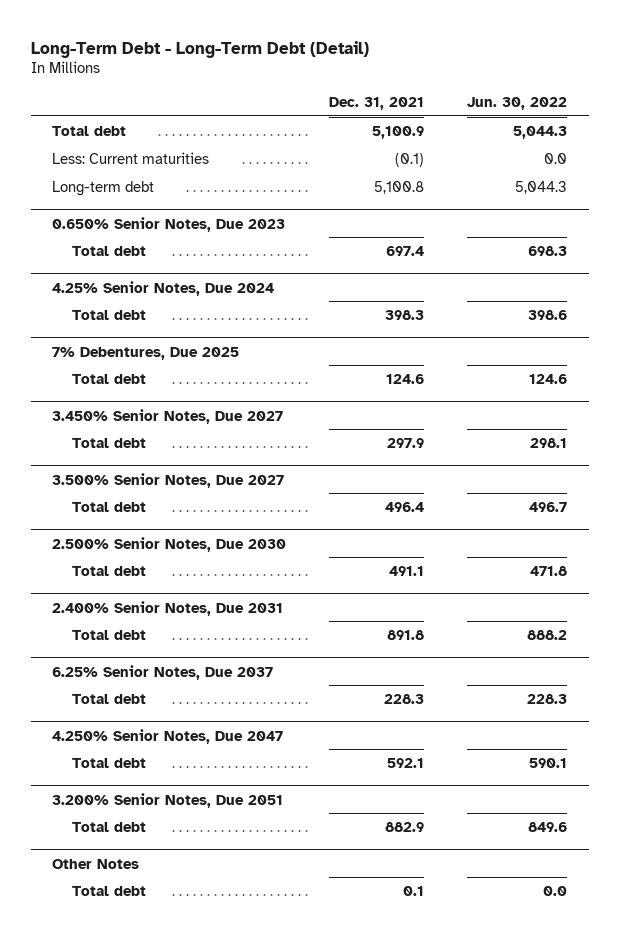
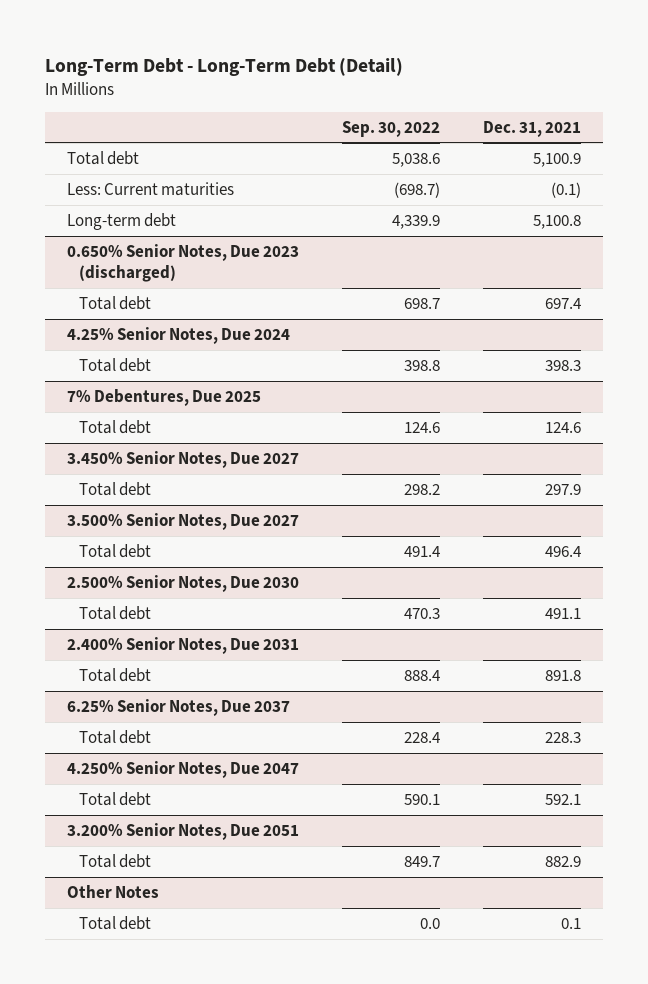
[467,96,568,110] Jun. 30, 2022 -> none
none -> [341,120,440,137] Sep. 30, 2022
[52,216,286,232] 0.650% Senior Notes, Due 2023 -> [66,243,299,283] 0.650% Senior Notes, Due 2023 (discharged)

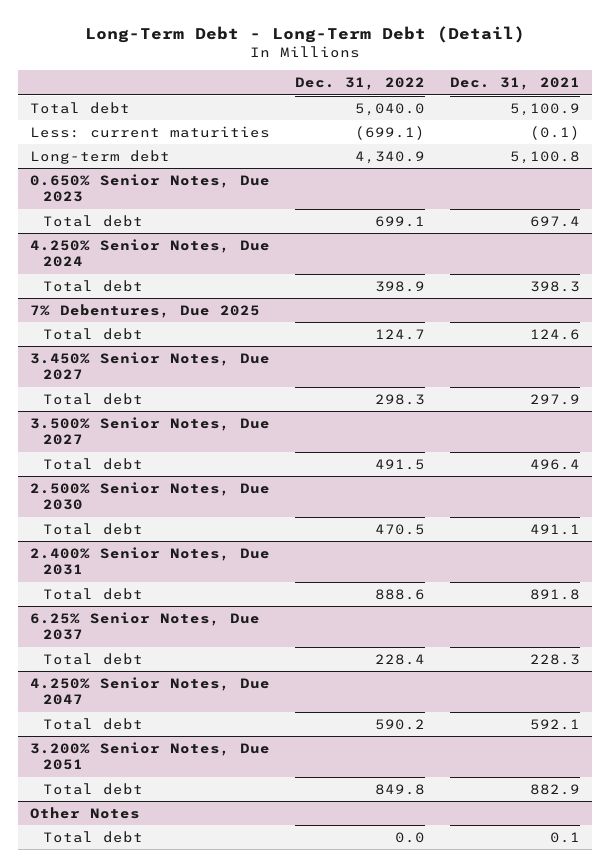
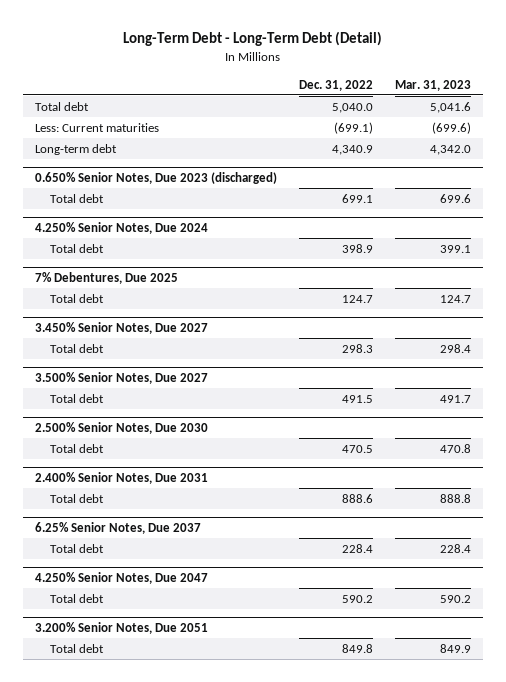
[449,77,580,91] Dec. 31, 2021 -> none
none -> [395,79,472,91] Mar. 31, 2023
[30,125,271,138] Less: current maturities -> [34,122,159,132] Less: Current maturities
[30,173,271,203] 0.650% Senior Notes, Due 2023 -> [34,171,277,184] 0.650% Senior Notes, Due 2023 (discharged)
[30,806,141,819] Other Notes -> none
[43,830,144,843] Total debt -> none

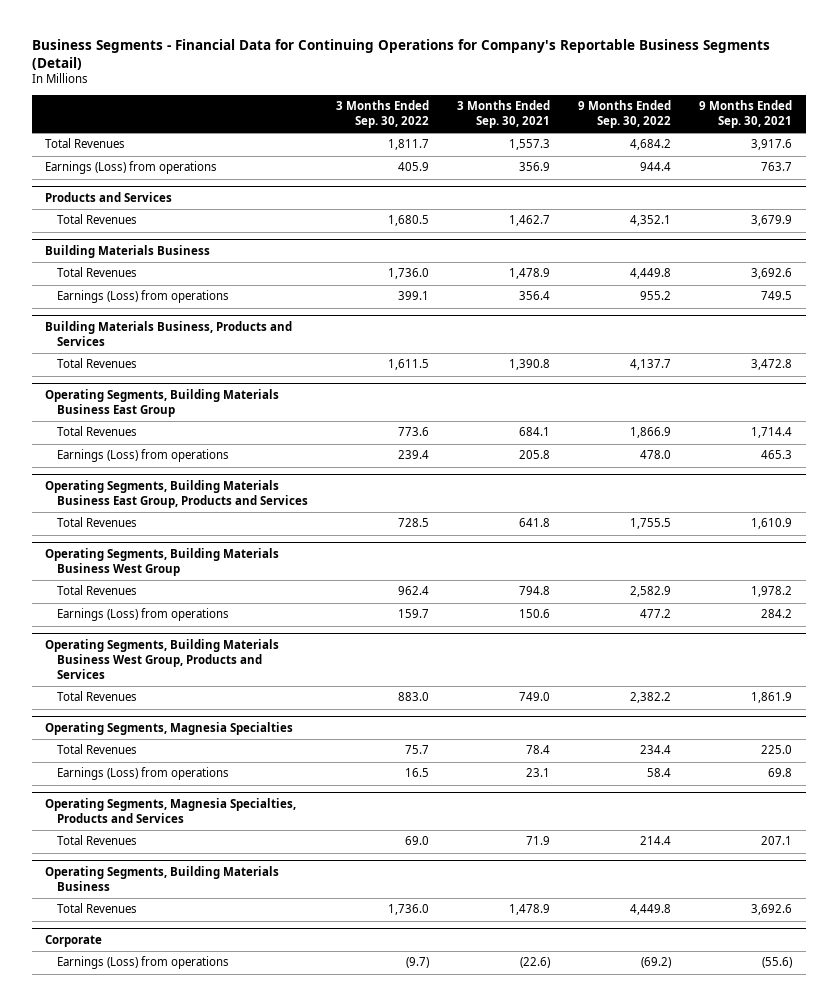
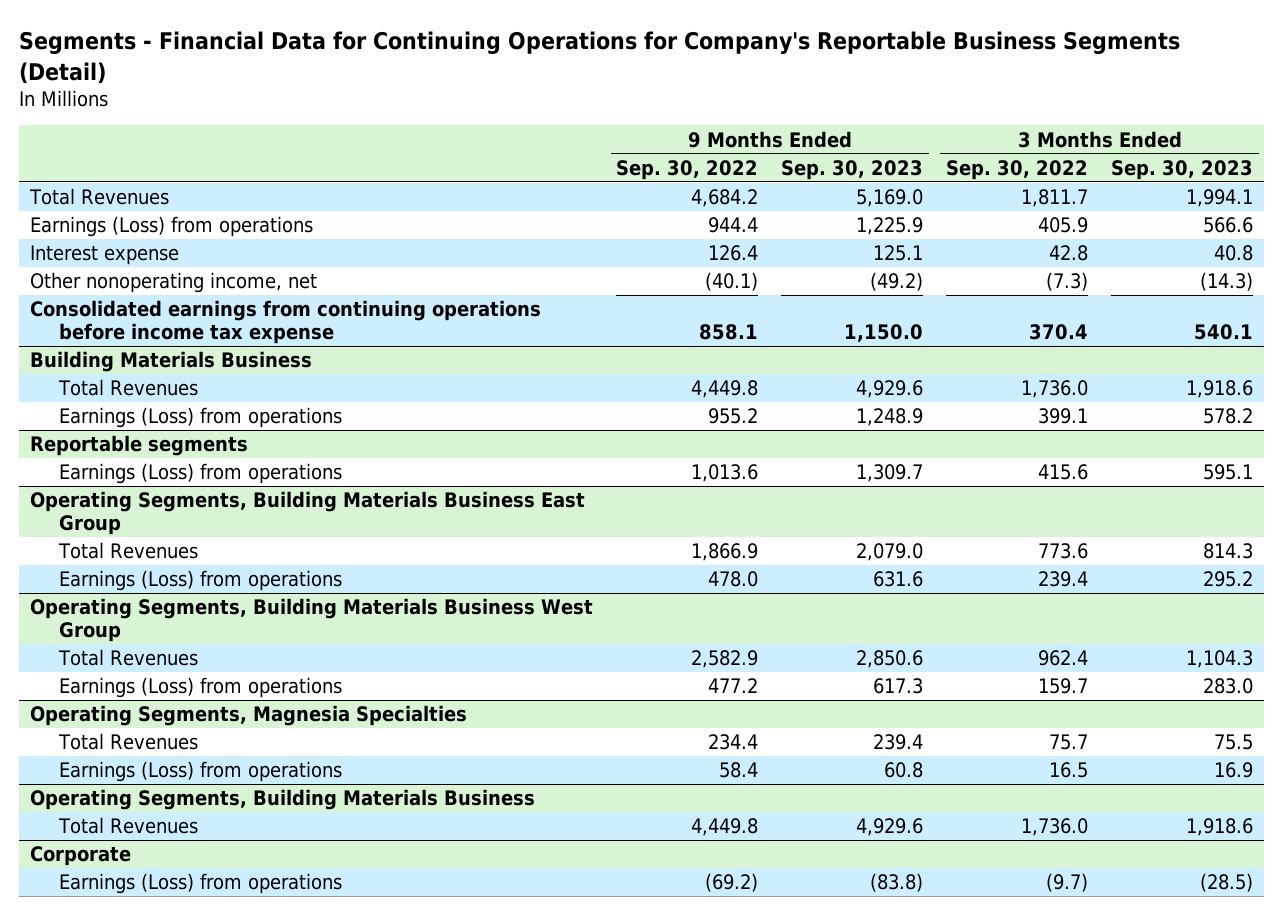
[31,38,770,70] Business Segments - Financial Data for Continuing Operations for Company's Reportable Business Segments (Detail) -> [18,31,1180,84] Segments - Financial Data for Continuing Operations for Company's Reportable Business Segments (Detail)
[457,100,551,129] 3 Months Ended Sep. 30, 2021 -> none
[698,100,792,129] 9 Months Ended Sep. 30, 2021 -> none
none -> [781,159,924,180] Sep. 30, 2023
none -> [1110,159,1253,180] Sep. 30, 2023
[45,191,173,202] Products and Services -> none
[57,214,138,225] Total Revenues -> none
none -> [30,245,180,266] Interest expense
none -> [30,272,318,294] Other nonoperating income, net
none -> [30,300,542,345] Consolidated earnings from continuing operations before income tax expense
[45,320,293,346] Building Materials Business, Products and Services -> none
[57,358,138,369] Total Revenues -> none
none -> [30,435,249,457] Reportable segments
none -> [59,463,343,485] Earnings (Loss) from operations
[45,479,309,508] Operating Segments, Building Materials Business East Group, Products and Services -> none
[57,517,138,528] Total Revenues -> none
[45,638,280,679] Operating Segments, Building Materials Business West Group, Products and Services -> none
[57,691,138,702] Total Revenues -> none
[45,797,297,823] Operating Segments, Magnesia Specialties, Products and Services -> none
[57,835,138,846] Total Revenues -> none

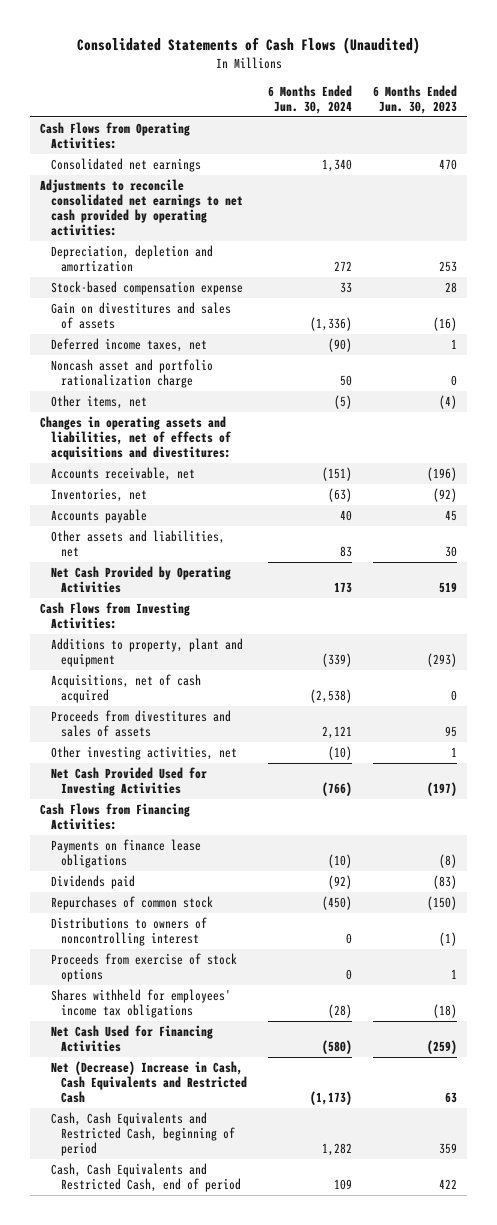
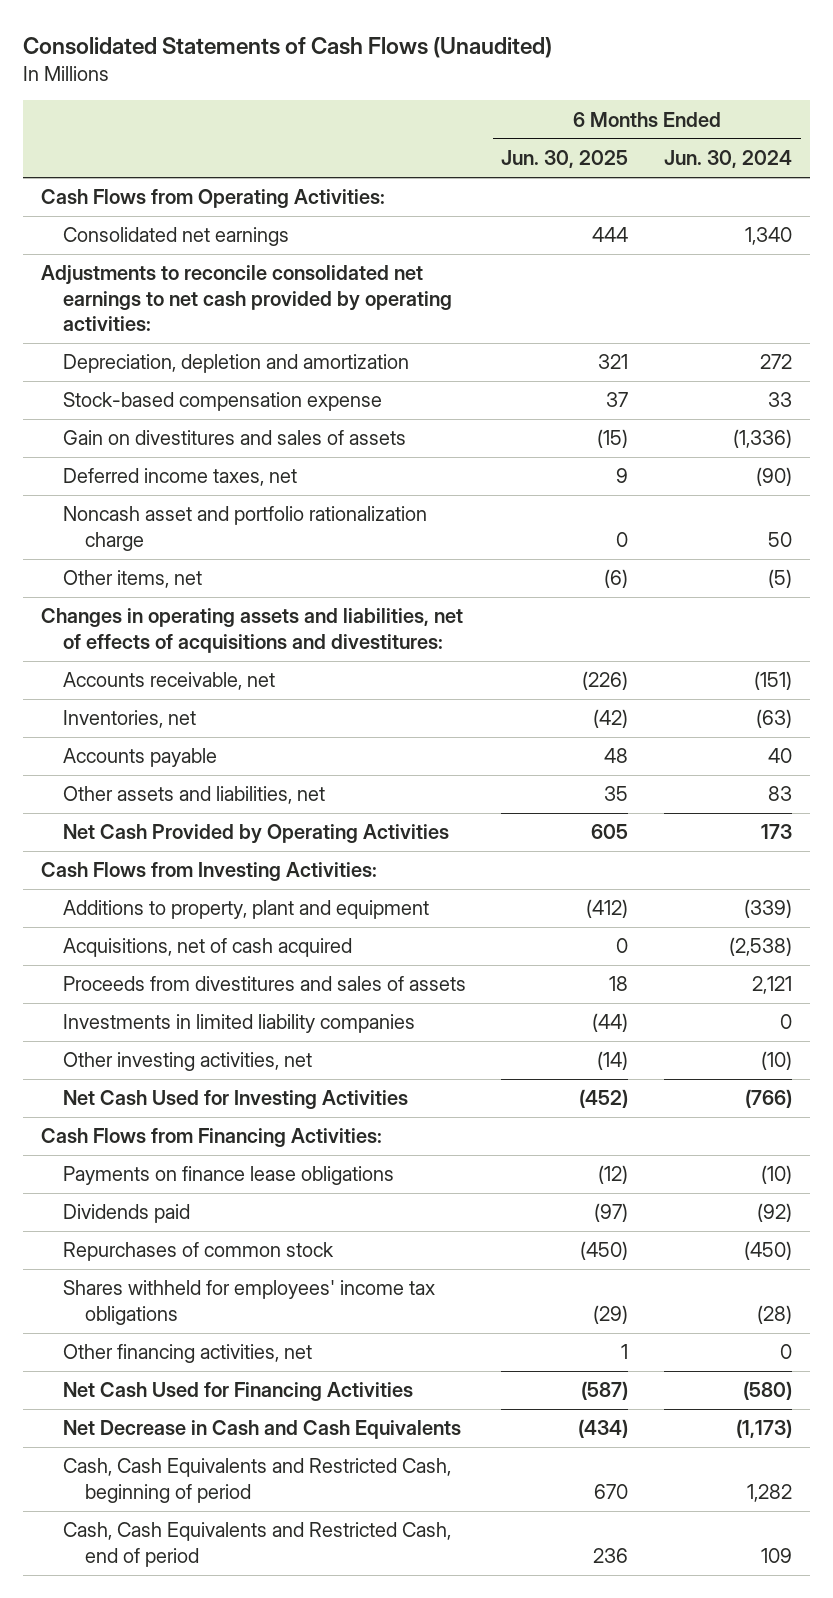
[372,84,457,114] 6 Months Ended Jun. 30, 2023 -> none
none -> [501,150,629,169] Jun. 30, 2025
none -> [62,1014,415,1034] Investments in limited liability companies
[50,767,207,797] Net Cash Provided Used for Investing Activities -> [62,1090,408,1110] Net Cash Used for Investing Activities
[50,917,207,947] Distributions to owners of noncontrolling interest -> none
[50,953,237,983] Proceeds from exercise of stock options -> none
none -> [62,1344,312,1364] Other financing activities, net
[50,1061,248,1104] Net (Decrease) Increase in Cash, Cash Equivalents and Restricted Cash -> [62,1420,461,1440] Net Decrease in Cash and Cash Equivalents

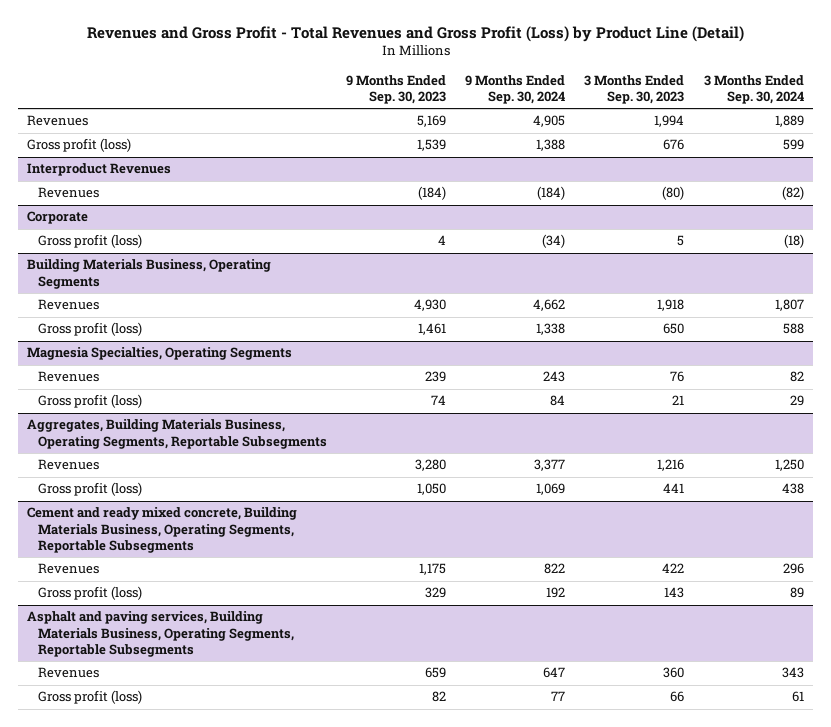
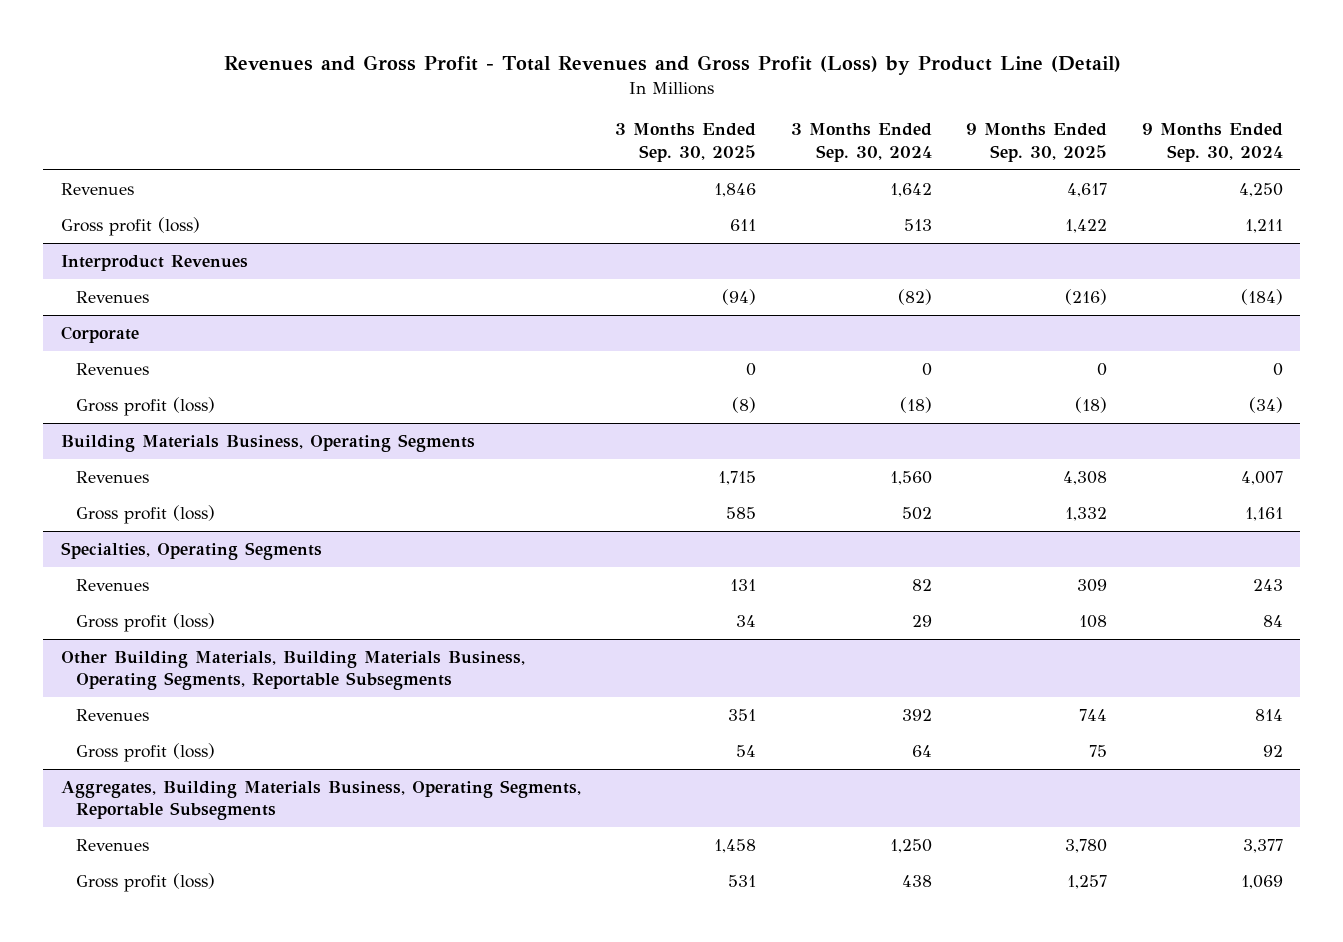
[345,74,446,104] 9 Months Ended Sep. 30, 2023 -> none
[584,74,685,104] 3 Months Ended Sep. 30, 2023 -> none
none -> [615,123,757,162] 3 Months Ended Sep. 30, 2025
none -> [966,123,1108,162] 9 Months Ended Sep. 30, 2025
[533,115,566,128] 4,905 -> [1238,183,1283,198] 4,250
[774,115,804,128] 1,889 -> [889,183,932,198] 1,642
[536,139,566,152] 1,388 -> [1244,219,1283,234] 1,211
[782,139,804,151] 599 -> [903,219,932,232] 513
none -> [75,363,149,376] Revenues
[533,299,566,312] 4,662 -> [1240,471,1283,486] 4,007
[774,299,804,312] 1,807 -> [889,471,932,486] 1,560
[536,323,566,336] 1,338 -> [1244,507,1283,522] 1,161
[782,323,804,335] 588 -> [901,507,932,521] 502
[27,347,293,361] Magnesia Specialties, Operating Segments -> [60,542,322,561] Specialties, Operating Segments
none -> [60,651,525,691] Other Building Materials, Building Materials Business, Operating Segments, Reportable Subsegments
none -> [75,709,149,722] Revenues
none -> [75,743,215,763] Gross profit (loss)
[27,507,298,554] Cement and ready mixed concrete, Building Materials Business, Operating Segments, Reportable Subsegments -> none
[37,563,99,575] Revenues -> none
[37,586,142,601] Gross profit (loss) -> none
[27,611,294,658] Asphalt and paving services, Building Materials Business, Operating Segments, Reportable Subsegments -> none
[37,667,99,679] Revenues -> none
[37,690,142,705] Gross profit (loss) -> none

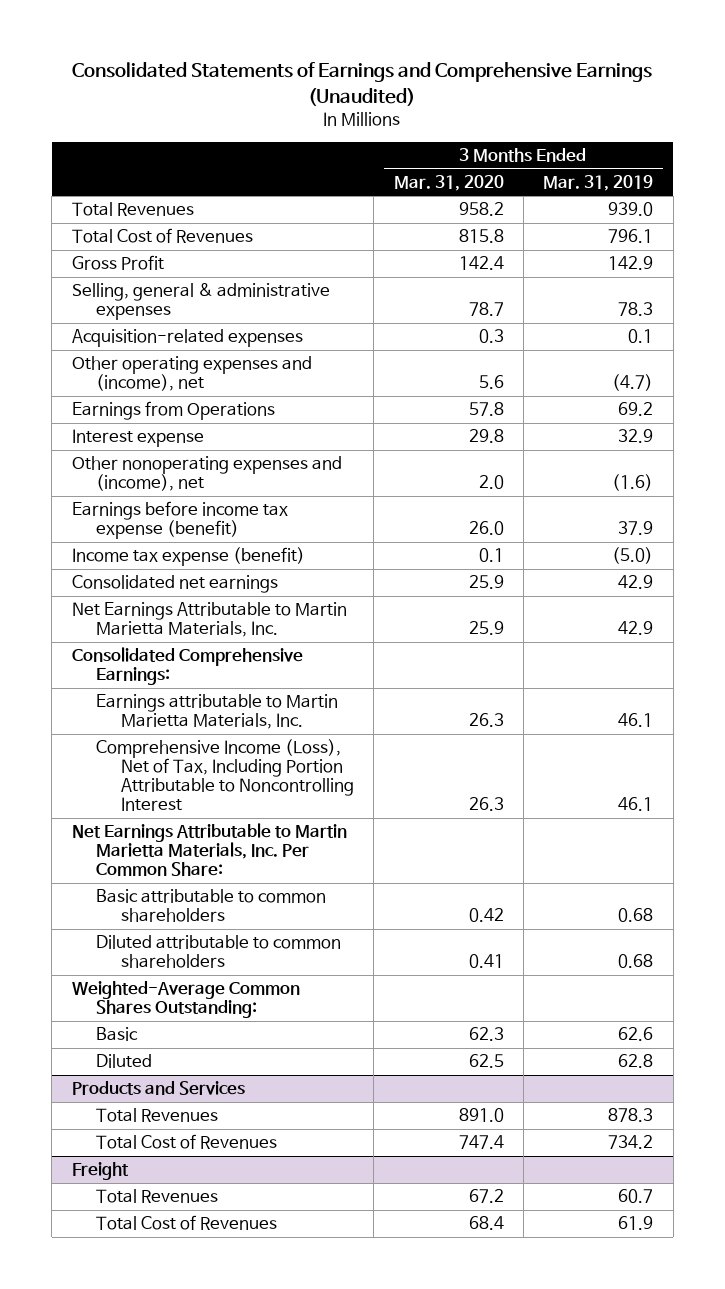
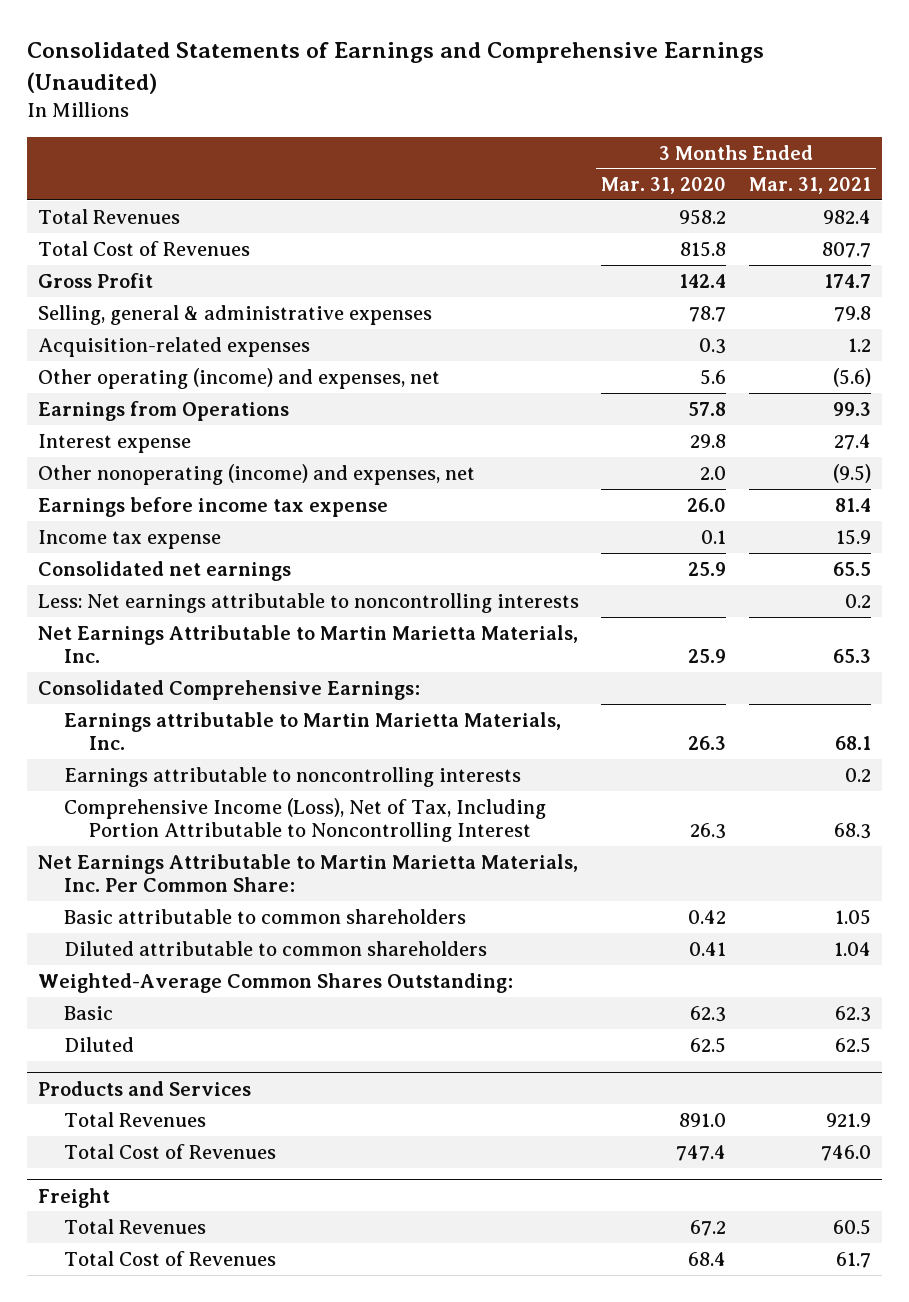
[543,174,654,191] Mar. 31, 2019 -> none
none -> [748,177,871,195] Mar. 31, 2021
[71,356,312,392] Other operating expenses and (income), net -> [38,367,441,389] Other operating (income) and expenses, net
[71,456,342,492] Other nonoperating expenses and (income), net -> [38,463,476,485] Other nonoperating (income) and expenses, net
[71,501,288,540] Earnings before income tax expense (benefit) -> [38,496,389,517] Earnings before income tax expense
[71,547,305,567] Income tax expense (benefit) -> [38,529,222,549] Income tax expense
none -> [38,592,580,613] Less: Net earnings attributable to noncontrolling interests
none -> [63,766,521,787] Earnings attributable to noncontrolling interests

